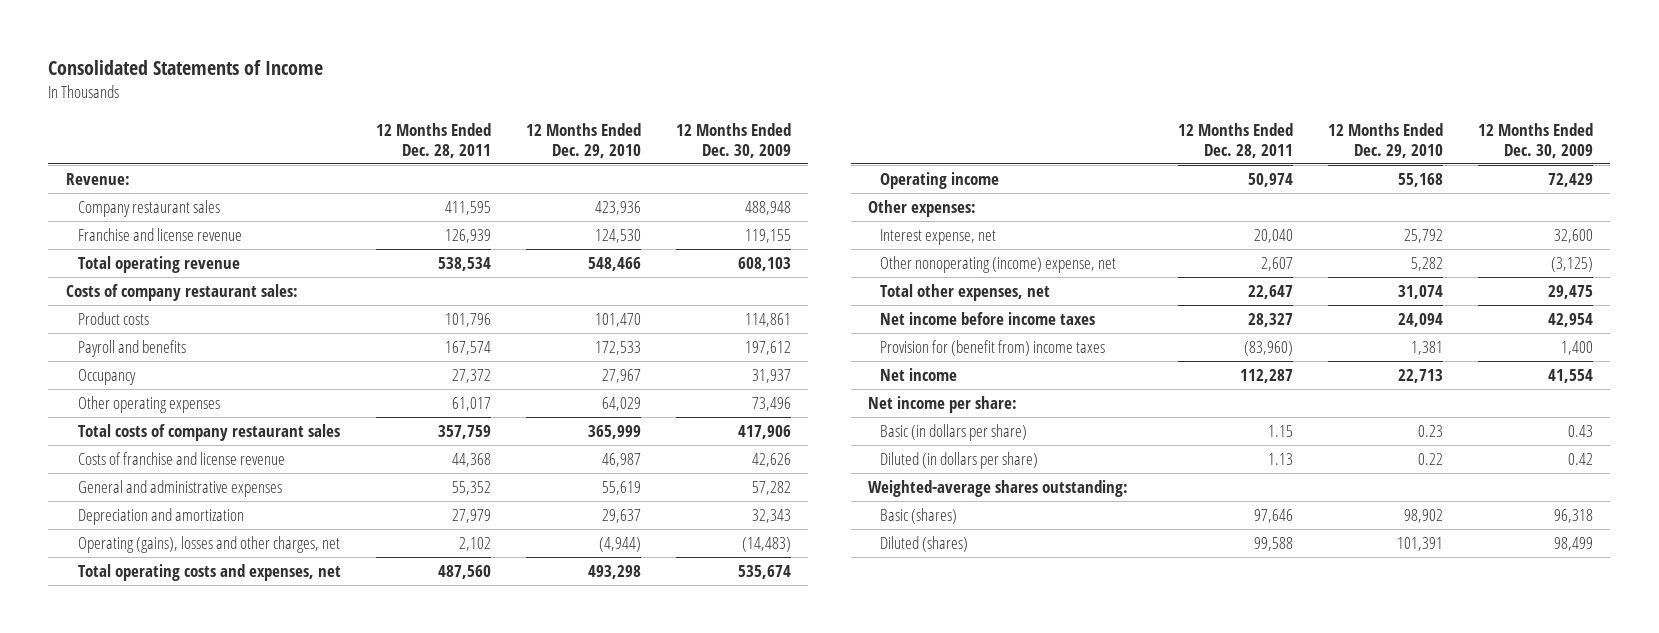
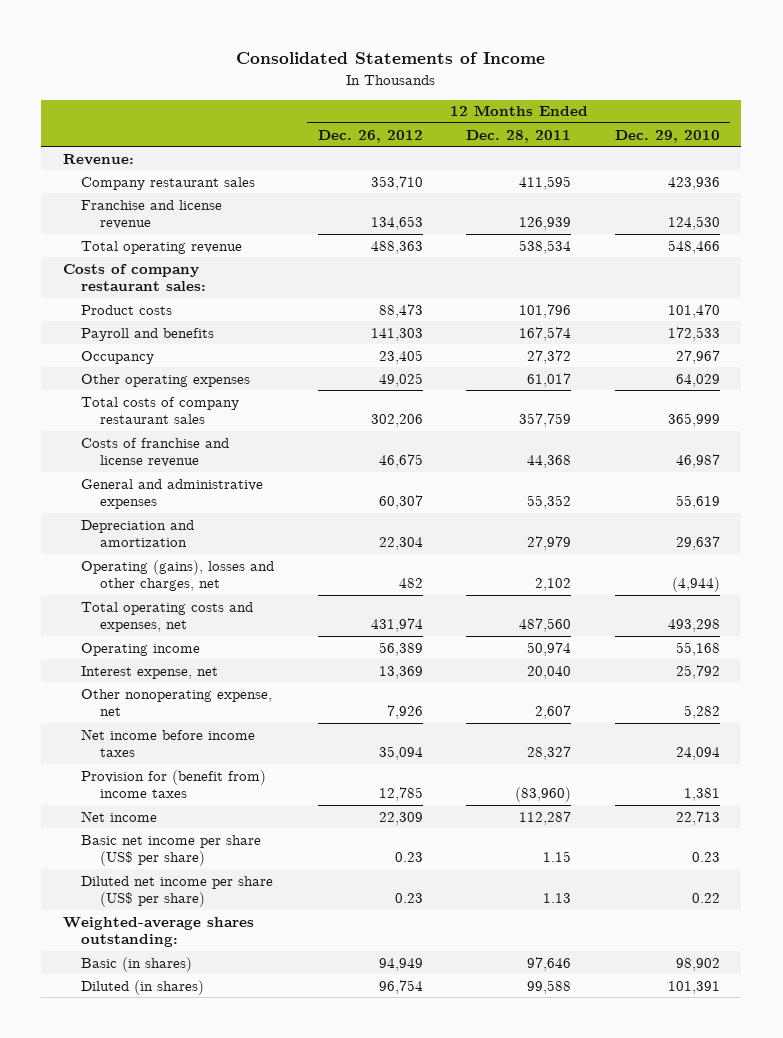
[675,122,791,158] 12 Months Ended Dec. 30, 2009 -> none
none -> [317,129,423,143] Dec. 26, 2012
[868,200,977,218] Other expenses: -> none
[880,284,1051,302] Total other expenses, net -> none
[880,256,1117,274] Other nonoperating (income) expense, net -> [81,688,273,717] Other nonoperating expense, net
[868,396,1018,414] Net income per share: -> none
[880,424,1028,442] Basic (in dollars per share) -> [81,834,262,867] Basic net income per share (US$ per share)
[880,452,1039,470] Diluted (in dollars per share) -> [81,875,274,908] Diluted net income per share (US$ per share)
[880,508,958,525] Basic (shares) -> [81,956,193,972] Basic (in shares)
[880,536,969,553] Diluted (shares) -> [81,979,205,995] Diluted (in shares)

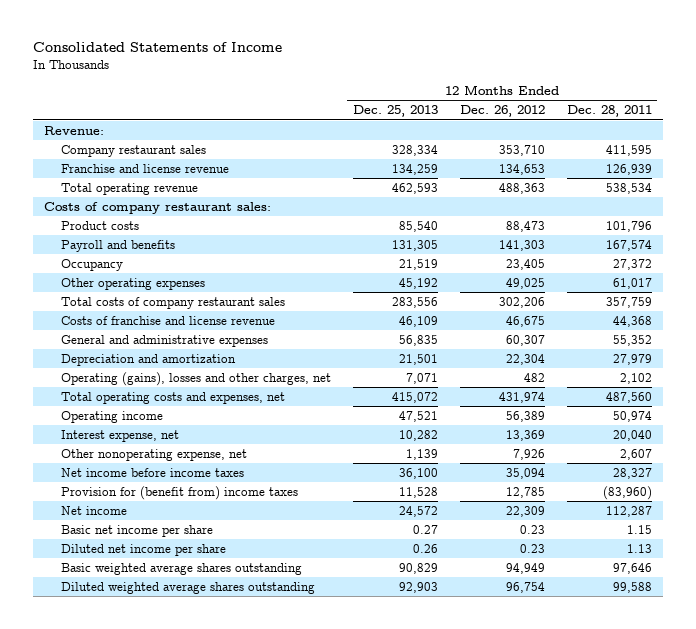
[614,129,720,143] Dec. 29, 2010 -> none
none -> [352,105,438,118] Dec. 25, 2013
[63,916,255,948] Weighted-average shares outstanding: -> none
[81,834,262,867] Basic net income per share (US$ per share) -> [60,524,213,537] Basic net income per share
[81,875,274,908] Diluted net income per share (US$ per share) -> [60,543,226,556] Diluted net income per share
[81,956,193,972] Basic (in shares) -> [60,562,302,575] Basic weighted average shares outstanding
[81,979,205,995] Diluted (in shares) -> [60,581,315,594] Diluted weighted average shares outstanding

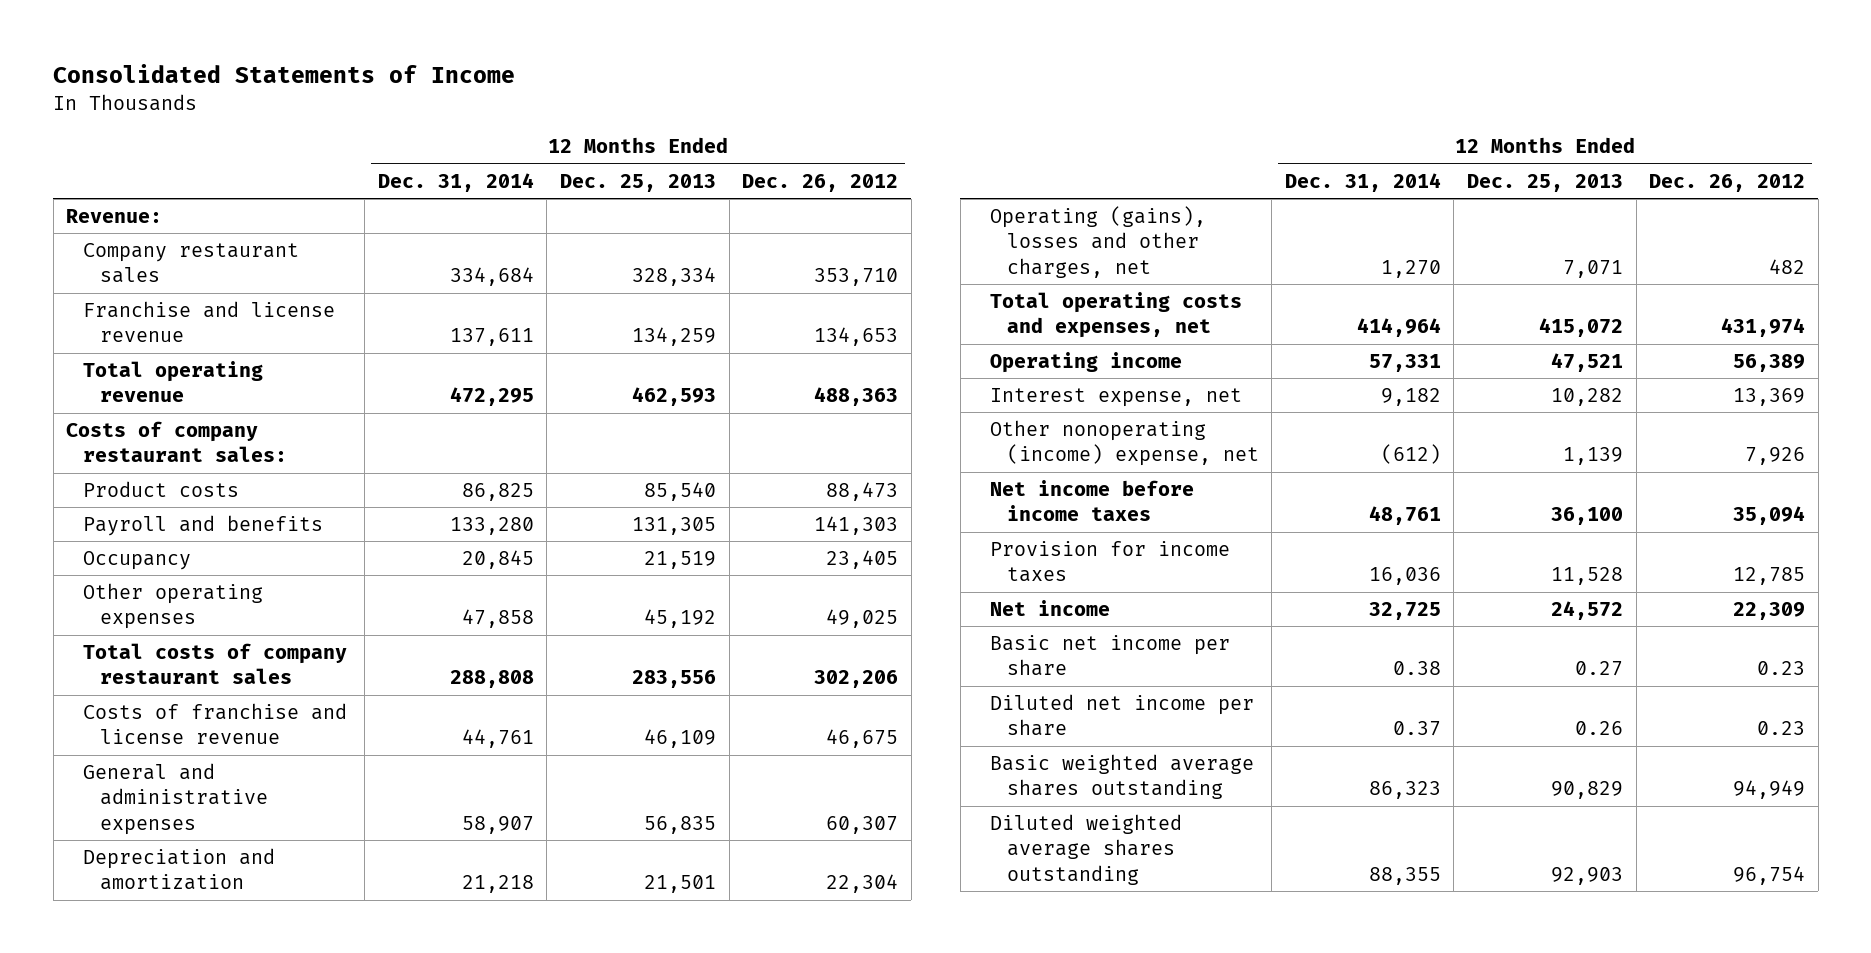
[566,105,652,118] Dec. 28, 2011 -> none
none -> [377,172,534,192] Dec. 31, 2014
[60,448,247,461] Other nonoperating expense, net -> [989,420,1259,467] Other nonoperating (income) expense, net
[60,485,298,500] Provision for (benefit from) income taxes -> [989,541,1230,583] Provision for income taxes

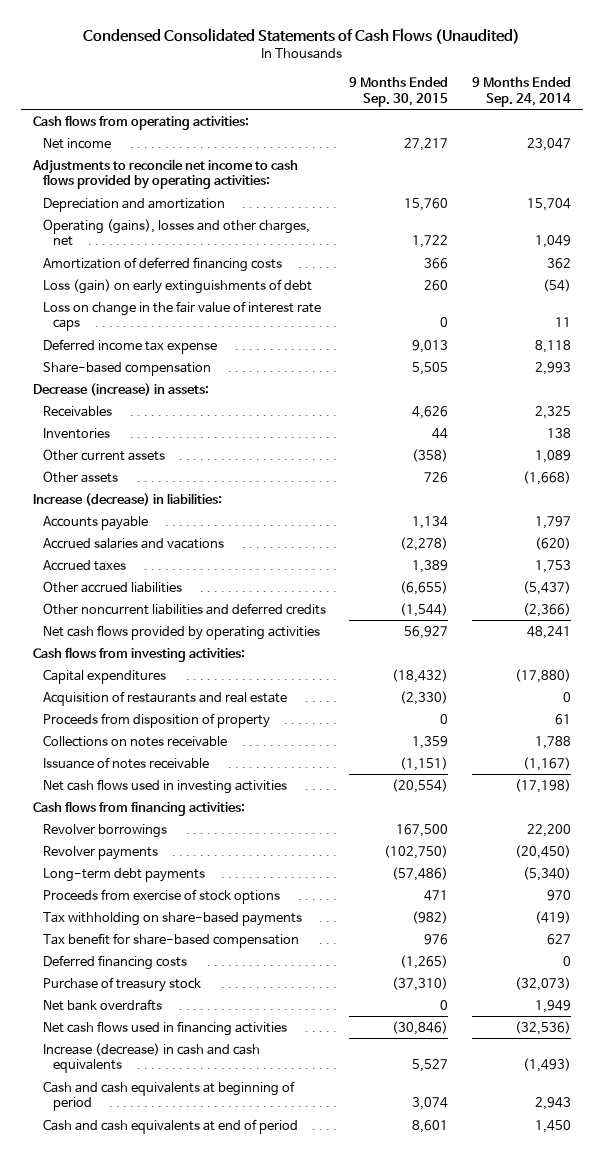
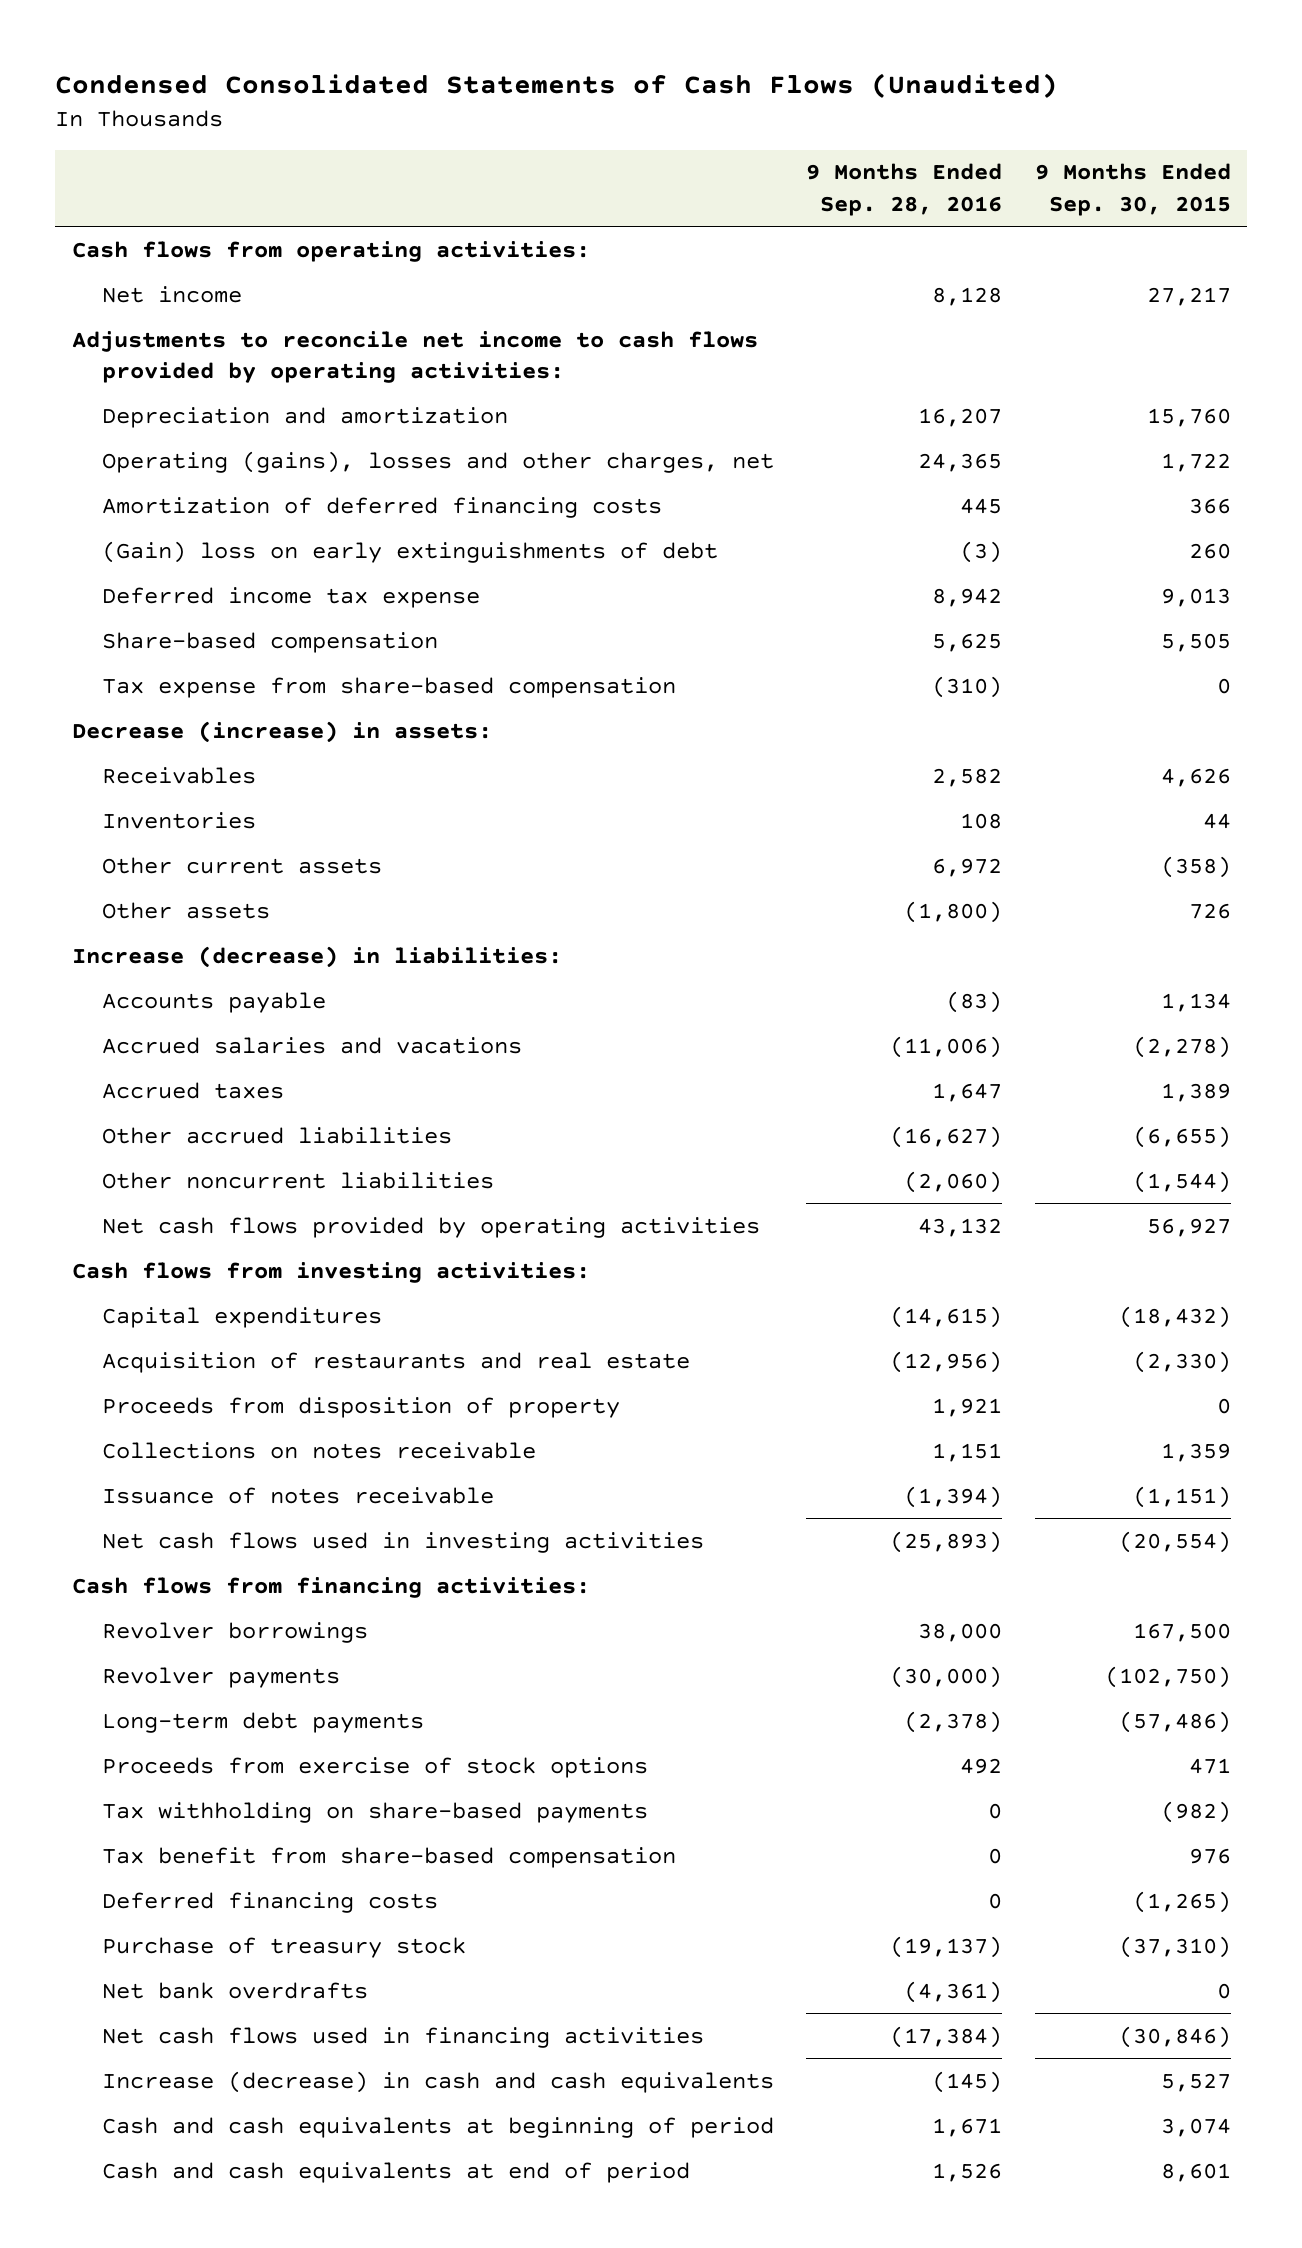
[471,77,571,107] 9 Months Ended Sep. 24, 2014 -> none
none -> [806,163,1003,216] 9 Months Ended Sep. 28, 2016
[42,300,321,332] Loss on change in the fair value of interest rate caps -> none
[42,278,312,294] Loss (gain) on early extinguishments of debt -> [101,540,718,563] (Gain) loss on early extinguishments of debt
none -> [101,676,676,698] Tax expense from share-based compensation
[42,602,326,615] Other noncurrent liabilities and deferred credits -> [101,1171,494,1189] Other noncurrent liabilities
[42,932,299,948] Tax benefit for share-based compensation -> [101,1846,676,1868] Tax benefit from share-based compensation

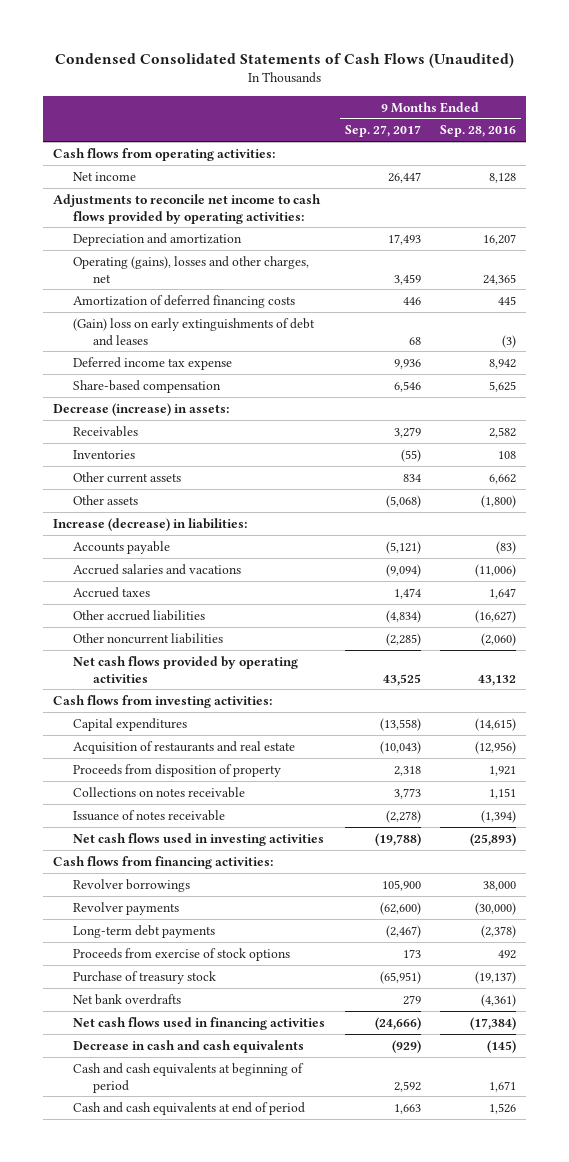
[1034,163,1231,216] 9 Months Ended Sep. 30, 2015 -> none
none -> [344,125,421,138] Sep. 27, 2017
[101,540,718,563] (Gain) loss on early extinguishments of debt -> [73,317,316,346] (Gain) loss on early extinguishments of debt and leases
[101,676,676,698] Tax expense from share-based compensation -> none
[932,857,1003,877] 6,972 -> [489,473,517,484] 6,662
[101,1801,648,1823] Tax withholding on share-based payments -> none
[101,1846,676,1868] Tax benefit from share-based compensation -> none
[101,1891,438,1913] Deferred financing costs -> none
[101,2070,774,2093] Increase (decrease) in cash and cash equivalents -> [73,1039,305,1053] Decrease in cash and cash equivalents

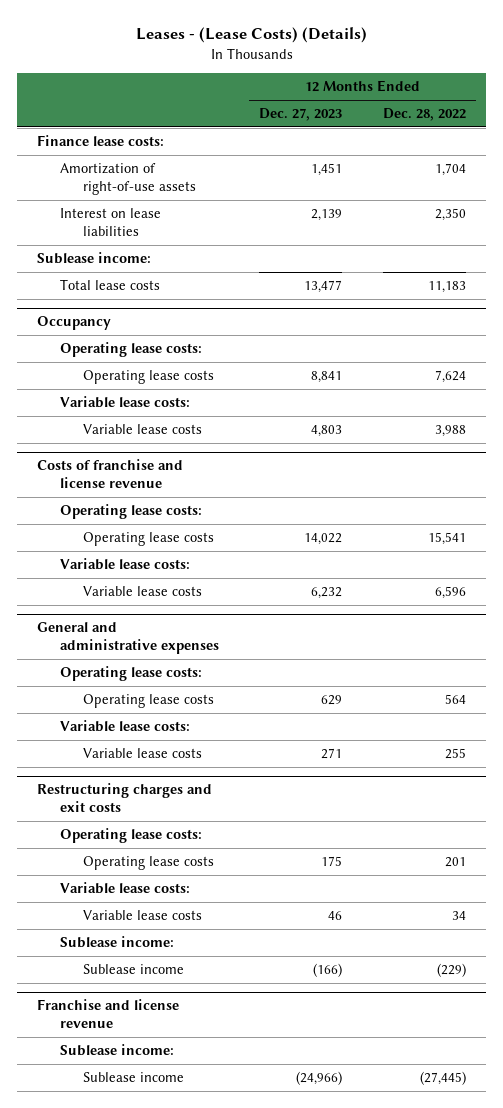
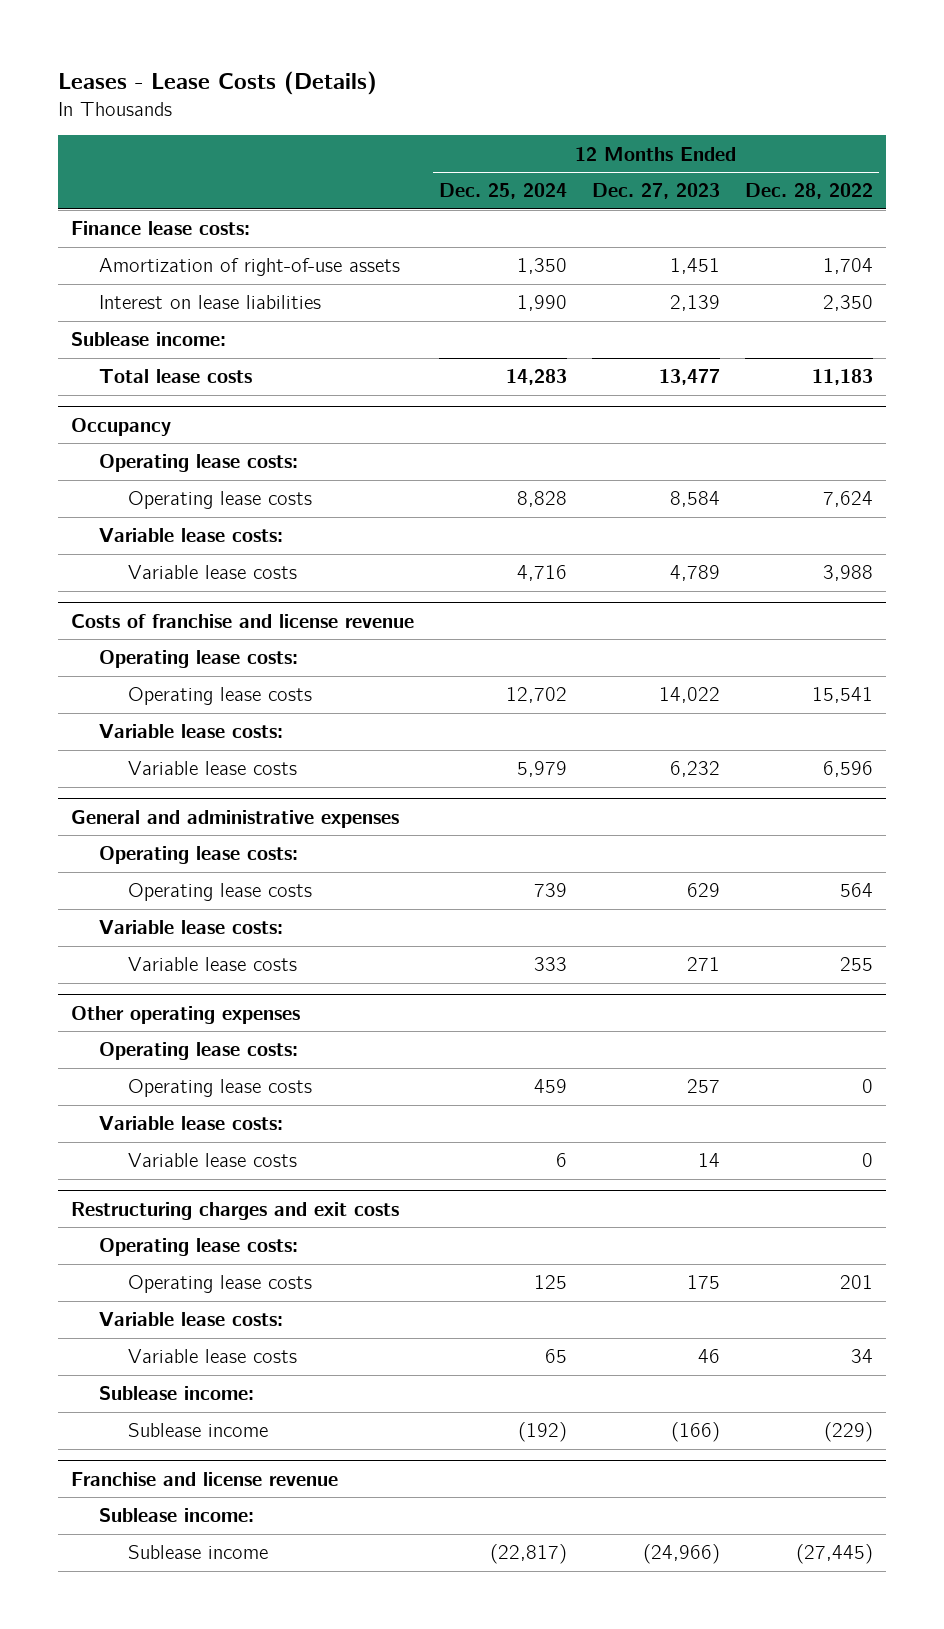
[135,27,367,44] Leases - (Lease Costs) (Details) -> [58,71,378,96] Leases - Lease Costs (Details)
none -> [438,183,567,200] Dec. 25, 2024
[311,371,343,384] 8,841 -> [670,491,721,508] 8,584
[311,425,343,438] 4,803 -> [670,565,721,582] 4,789
none -> [70,1005,300,1024] Other operating expenses
none -> [99,1042,299,1061] Operating lease costs:
none -> [127,1079,312,1098] Operating lease costs
none -> [99,1116,284,1131] Variable lease costs:
none -> [127,1153,297,1168] Variable lease costs

